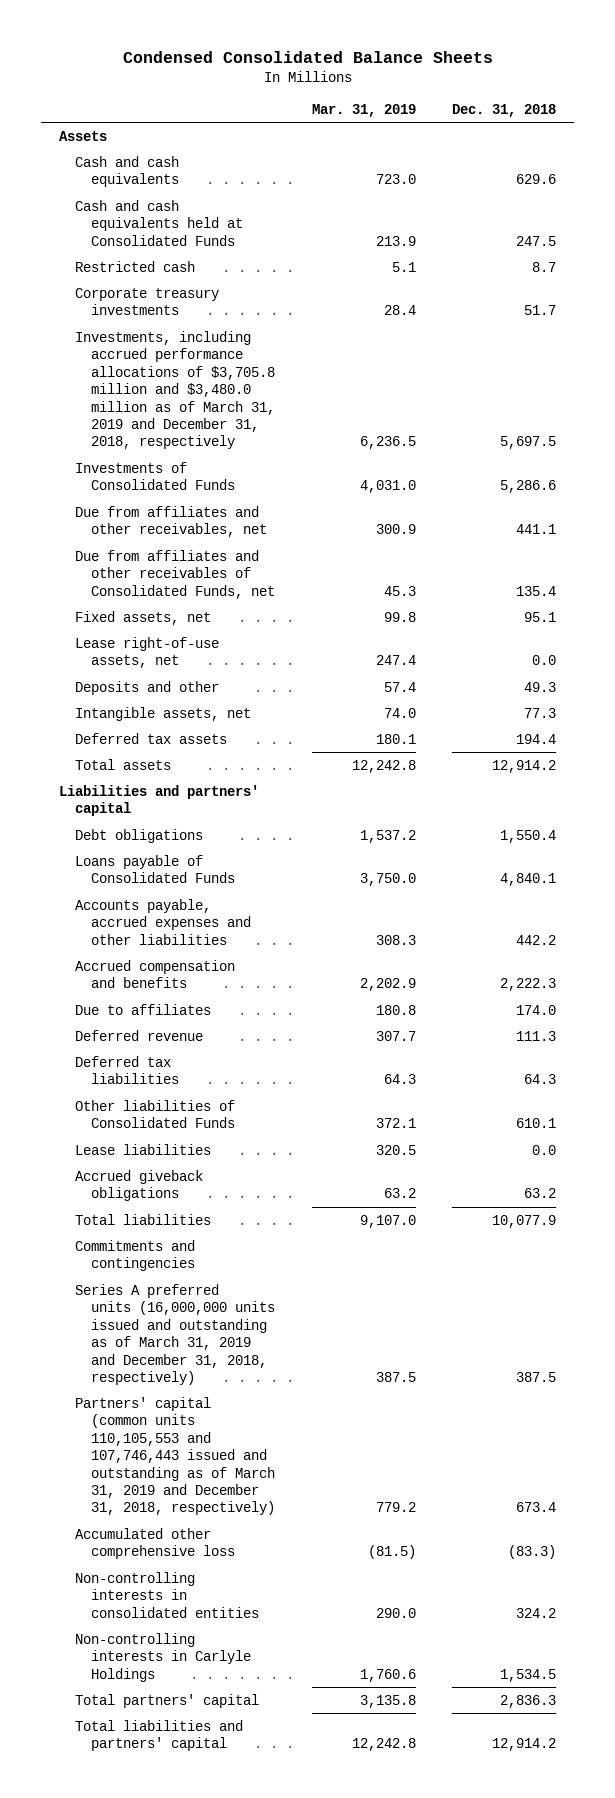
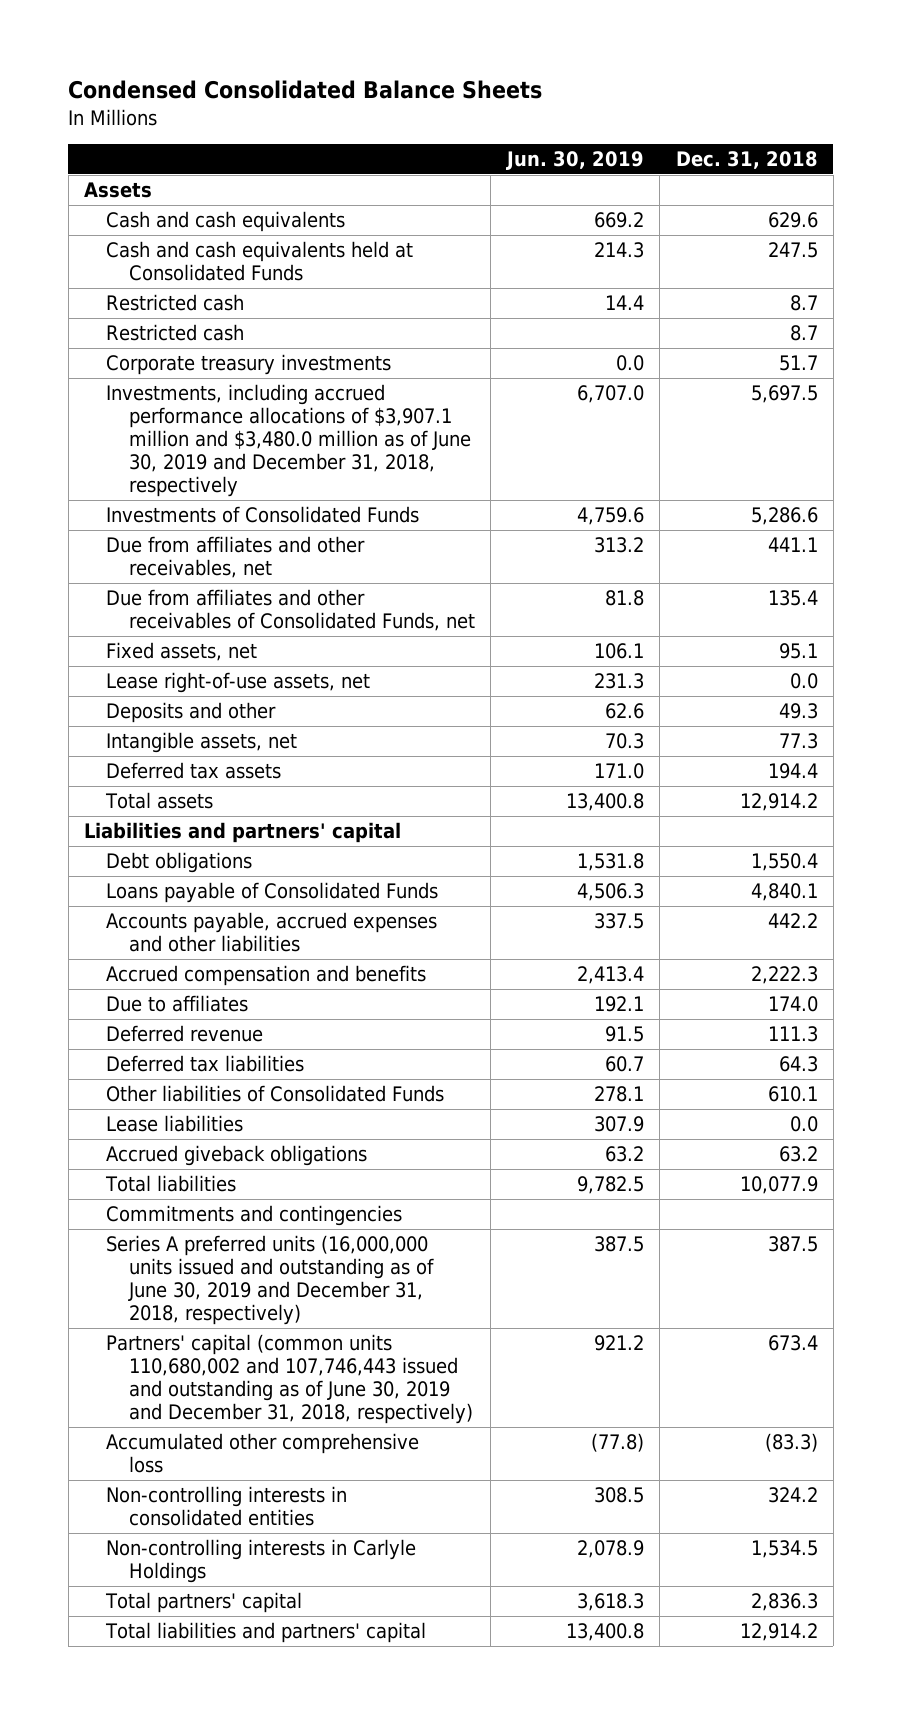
[311,103,416,117] Mar. 31, 2019 -> none
none -> [505,151,644,171] Jun. 30, 2019
none -> [106,323,245,341] Restricted cash
[75,330,276,450] Investments, including accrued performance allocations of $3,705.8 million and $3,480.0 million as of March 31, 2019 and December 31, 2018, respectively -> [106,383,471,498] Investments, including accrued performance allocations of $3,907.1 million and $3,480.0 million as of June 30, 2019 and December 31, 2018, respectively
[75,1283,276,1385] Series A preferred units (16,000,000 units issued and outstanding as of March 31, 2019 and December 31, 2018, respectively) -> [106,1234,434,1326] Series A preferred units (16,000,000 units issued and outstanding as of June 30, 2019 and December 31, 2018, respectively)
[75,1396,276,1516] Partners' capital (common units 110,105,553 and 107,746,443 issued and outstanding as of March 31, 2019 and December 31, 2018, respectively) -> [106,1333,473,1425] Partners' capital (common units 110,680,002 and 107,746,443 issued and outstanding as of June 30, 2019 and December 31, 2018, respectively)

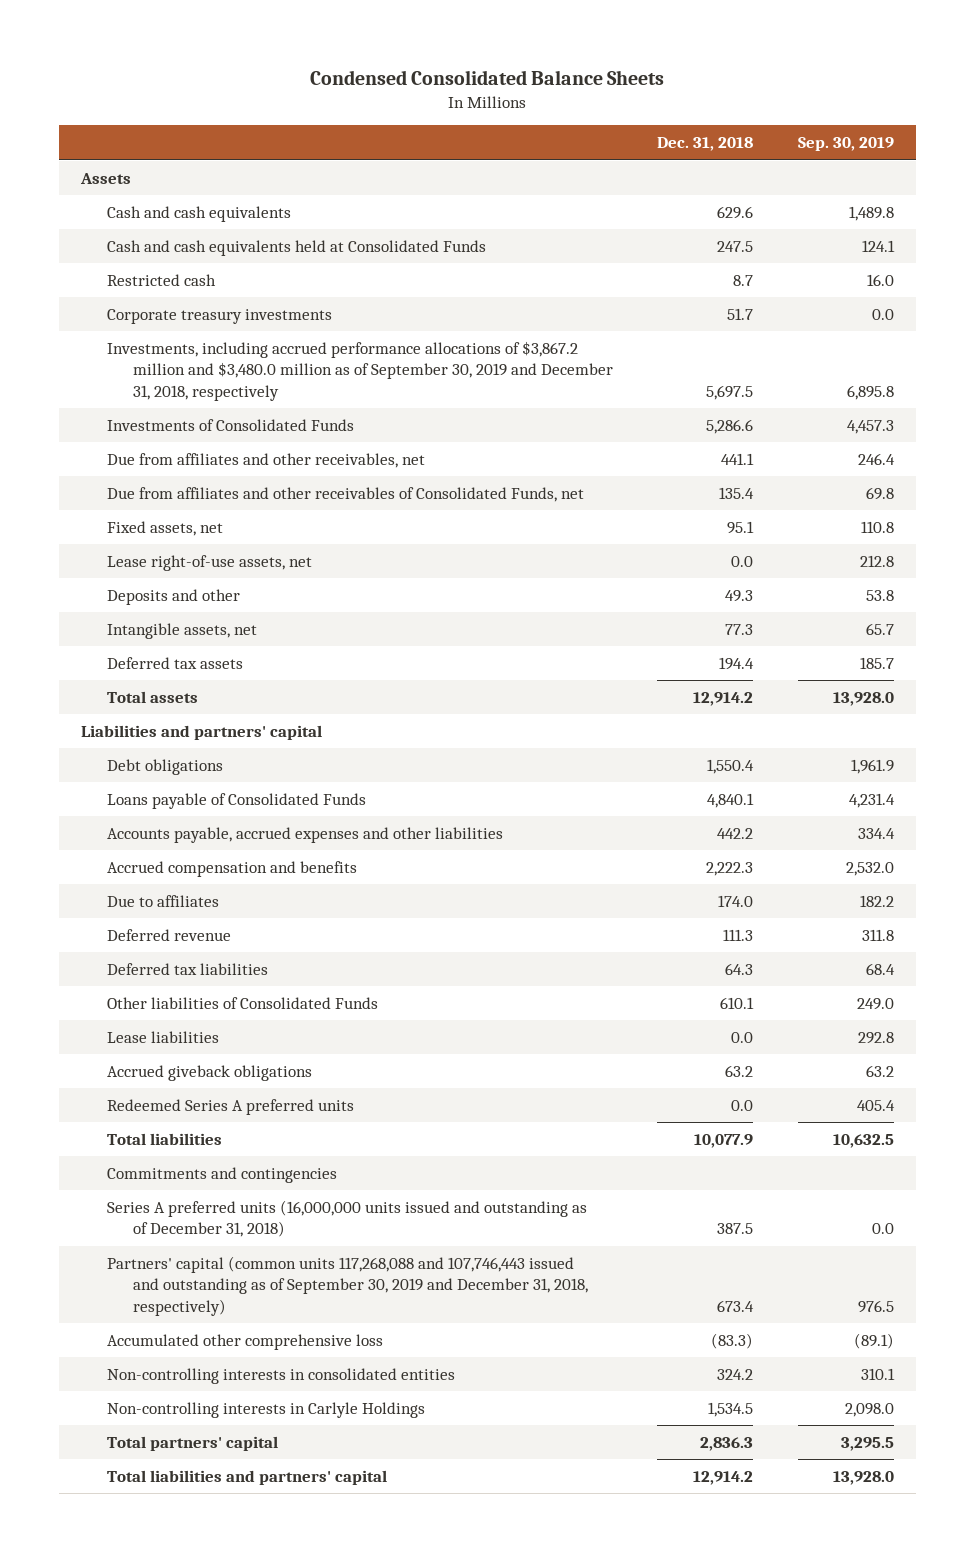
[505,151,644,171] Jun. 30, 2019 -> none
none -> [797,137,894,152] Sep. 30, 2019
[106,323,245,341] Restricted cash -> none
[106,383,471,498] Investments, including accrued performance allocations of $3,907.1 million and $3,480.0 million as of June 30, 2019 and December 31, 2018, respectively -> [106,340,613,401] Investments, including accrued performance allocations of $3,867.2 million and $3,480.0 million as of September 30, 2019 and December 31, 2018, respectively
none -> [106,1098,354,1115] Redeemed Series A preferred units
[106,1234,434,1326] Series A preferred units (16,000,000 units issued and outstanding as of June 30, 2019 and December 31, 2018, respectively) -> [106,1199,587,1238] Series A preferred units (16,000,000 units issued and outstanding as of December 31, 2018)
[106,1333,473,1425] Partners' capital (common units 110,680,002 and 107,746,443 issued and outstanding as of June 30, 2019 and December 31, 2018, respectively) -> [106,1255,588,1316] Partners' capital (common units 117,268,088 and 107,746,443 issued and outstanding as of September 30, 2019 and December 31, 2018, respectively)

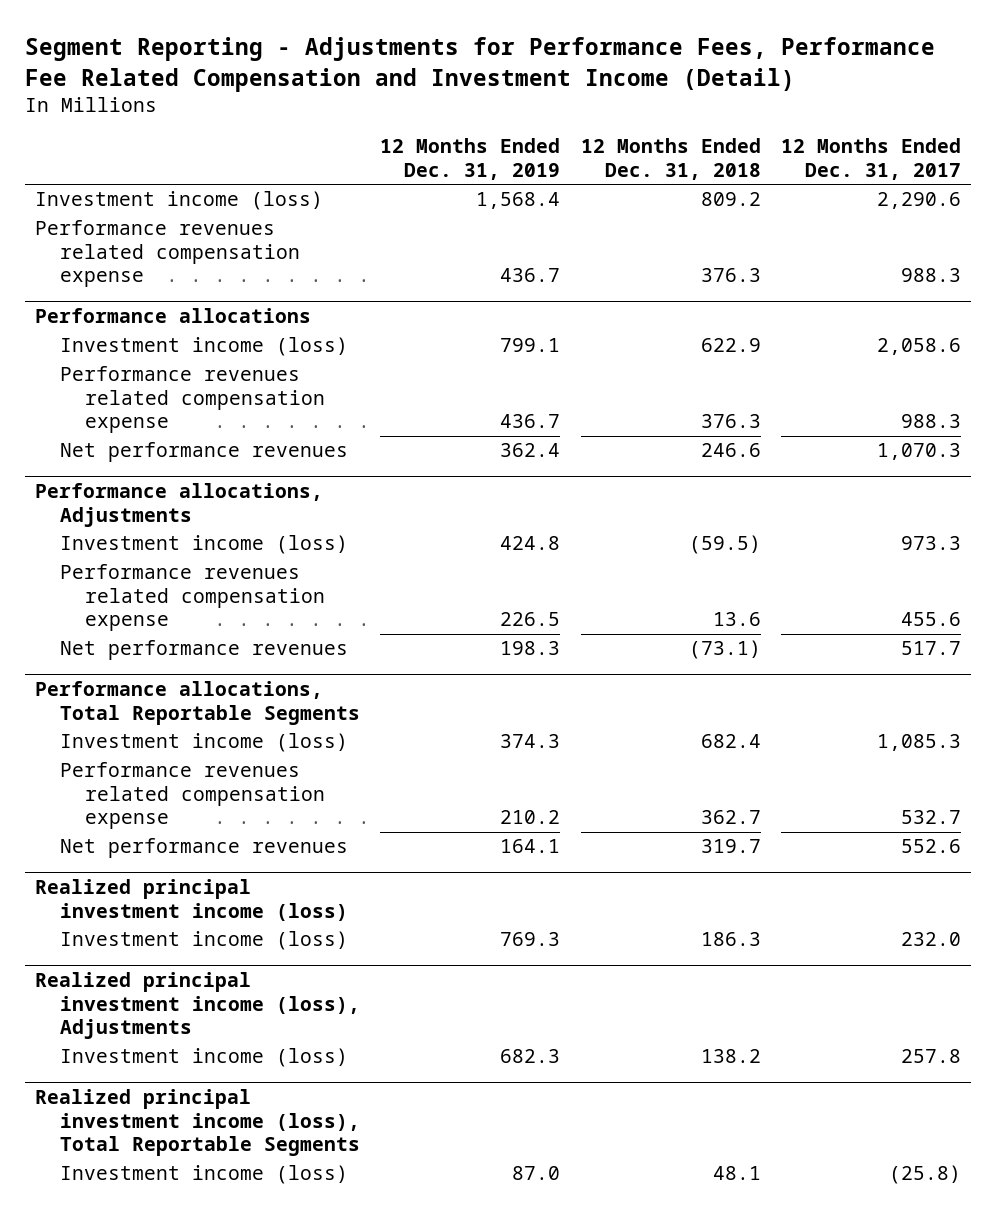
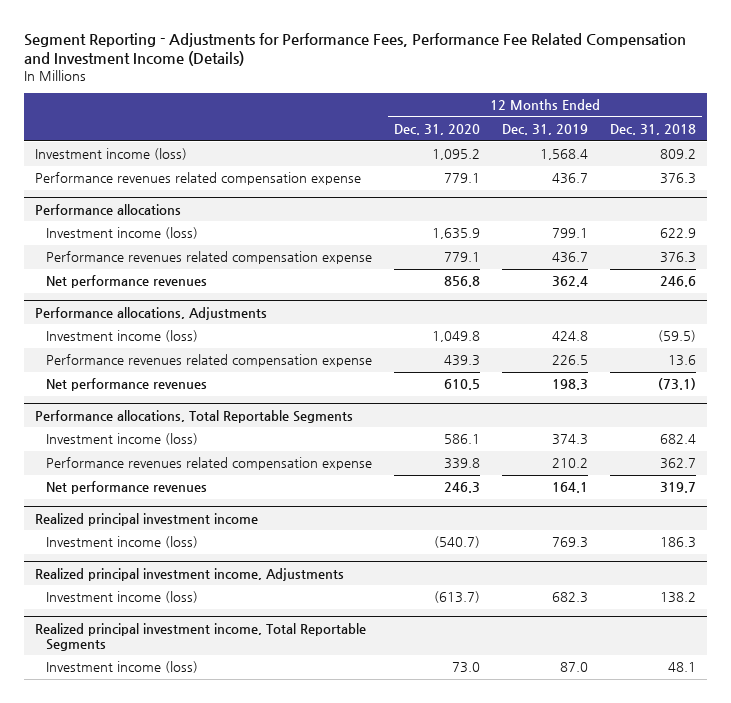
[24,37,935,92] Segment Reporting - Adjustments for Performance Fees, Performance Fee Related Compensation and Investment Income (Detail) -> [24,32,687,67] Segment Reporting - Adjustments for Performance Fees, Performance Fee Related Compensation and Investment Income (Details)
[780,138,961,180] 12 Months Ended Dec. 31, 2017 -> none
none -> [393,123,480,135] Dec. 31, 2020
[34,879,348,921] Realized principal investment income (loss) -> [35,512,259,526] Realized principal investment income
[34,972,360,1040] Realized principal investment income (loss), Adjustments -> [35,567,345,581] Realized principal investment income, Adjustments
[34,1089,360,1157] Realized principal investment income (loss), Total Reportable Segments -> [35,622,367,651] Realized principal investment income, Total Reportable Segments

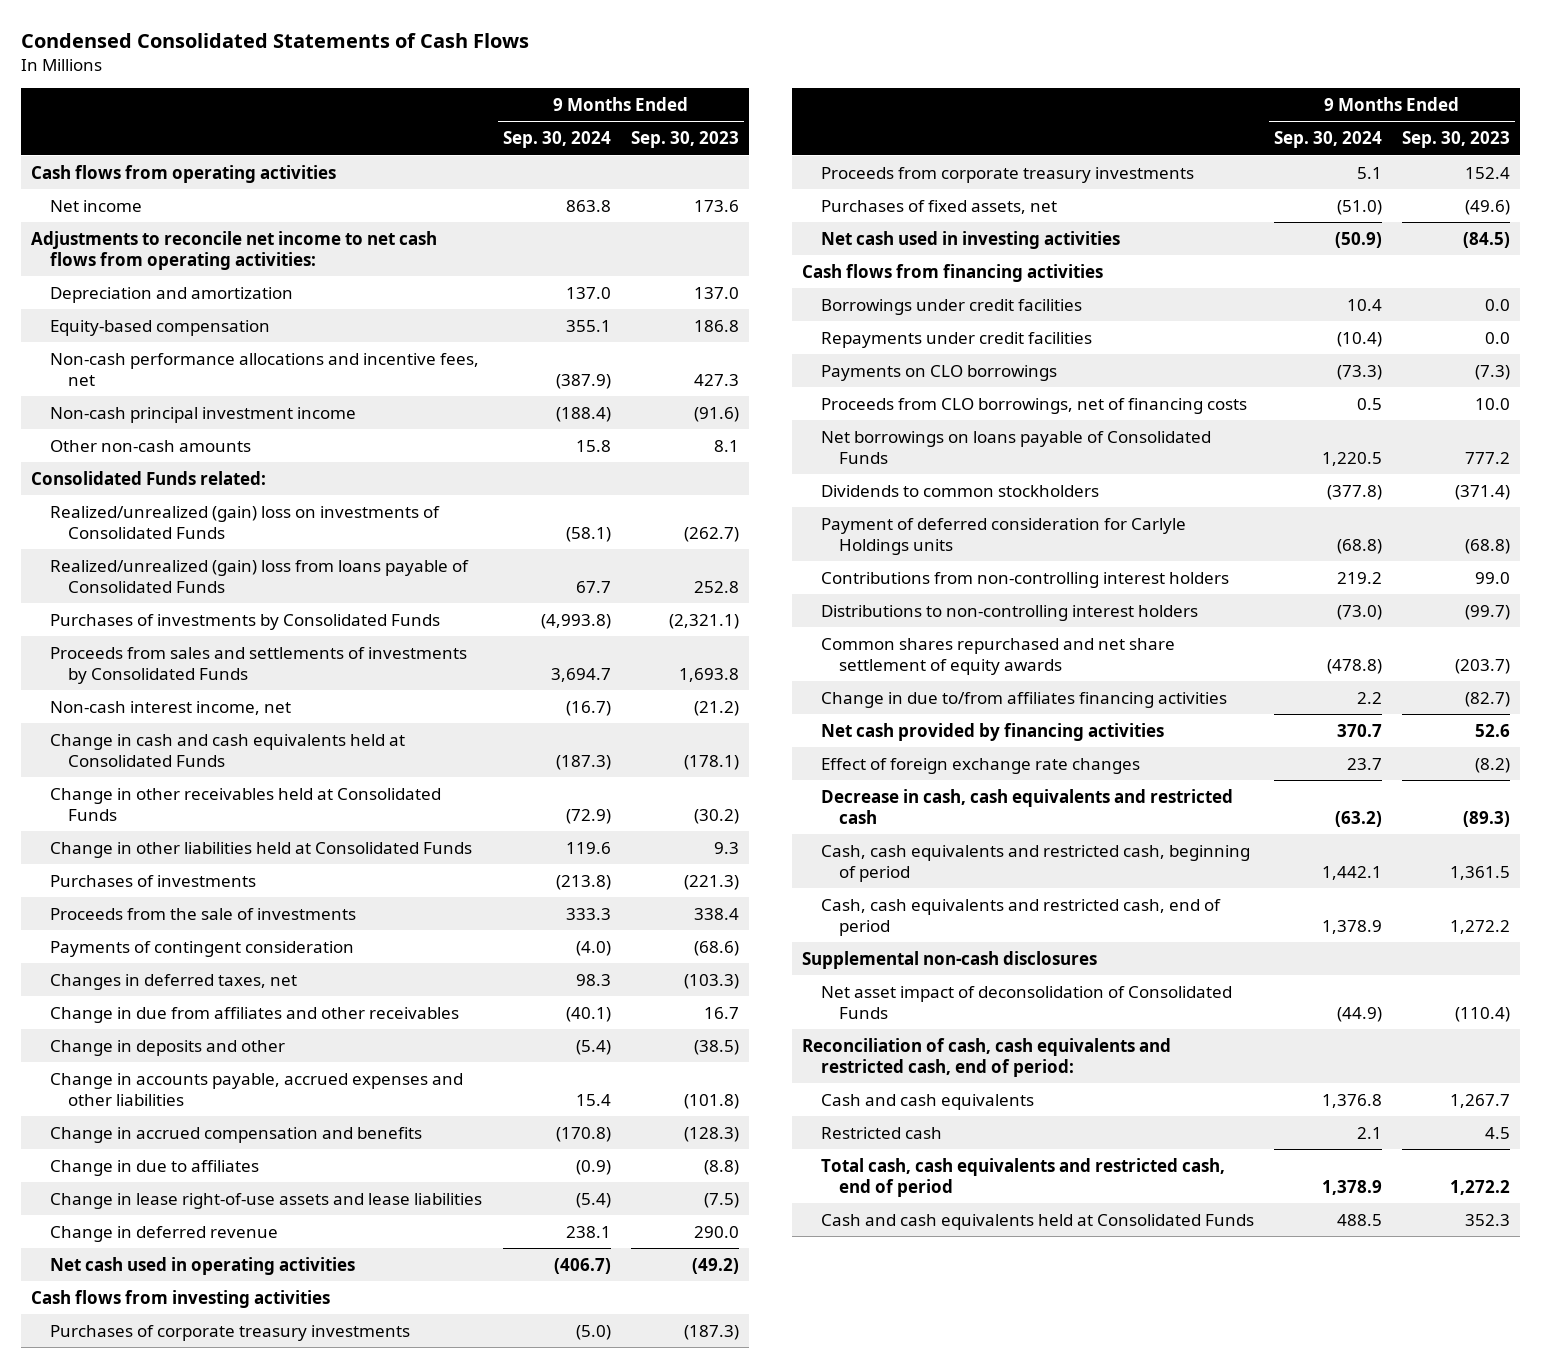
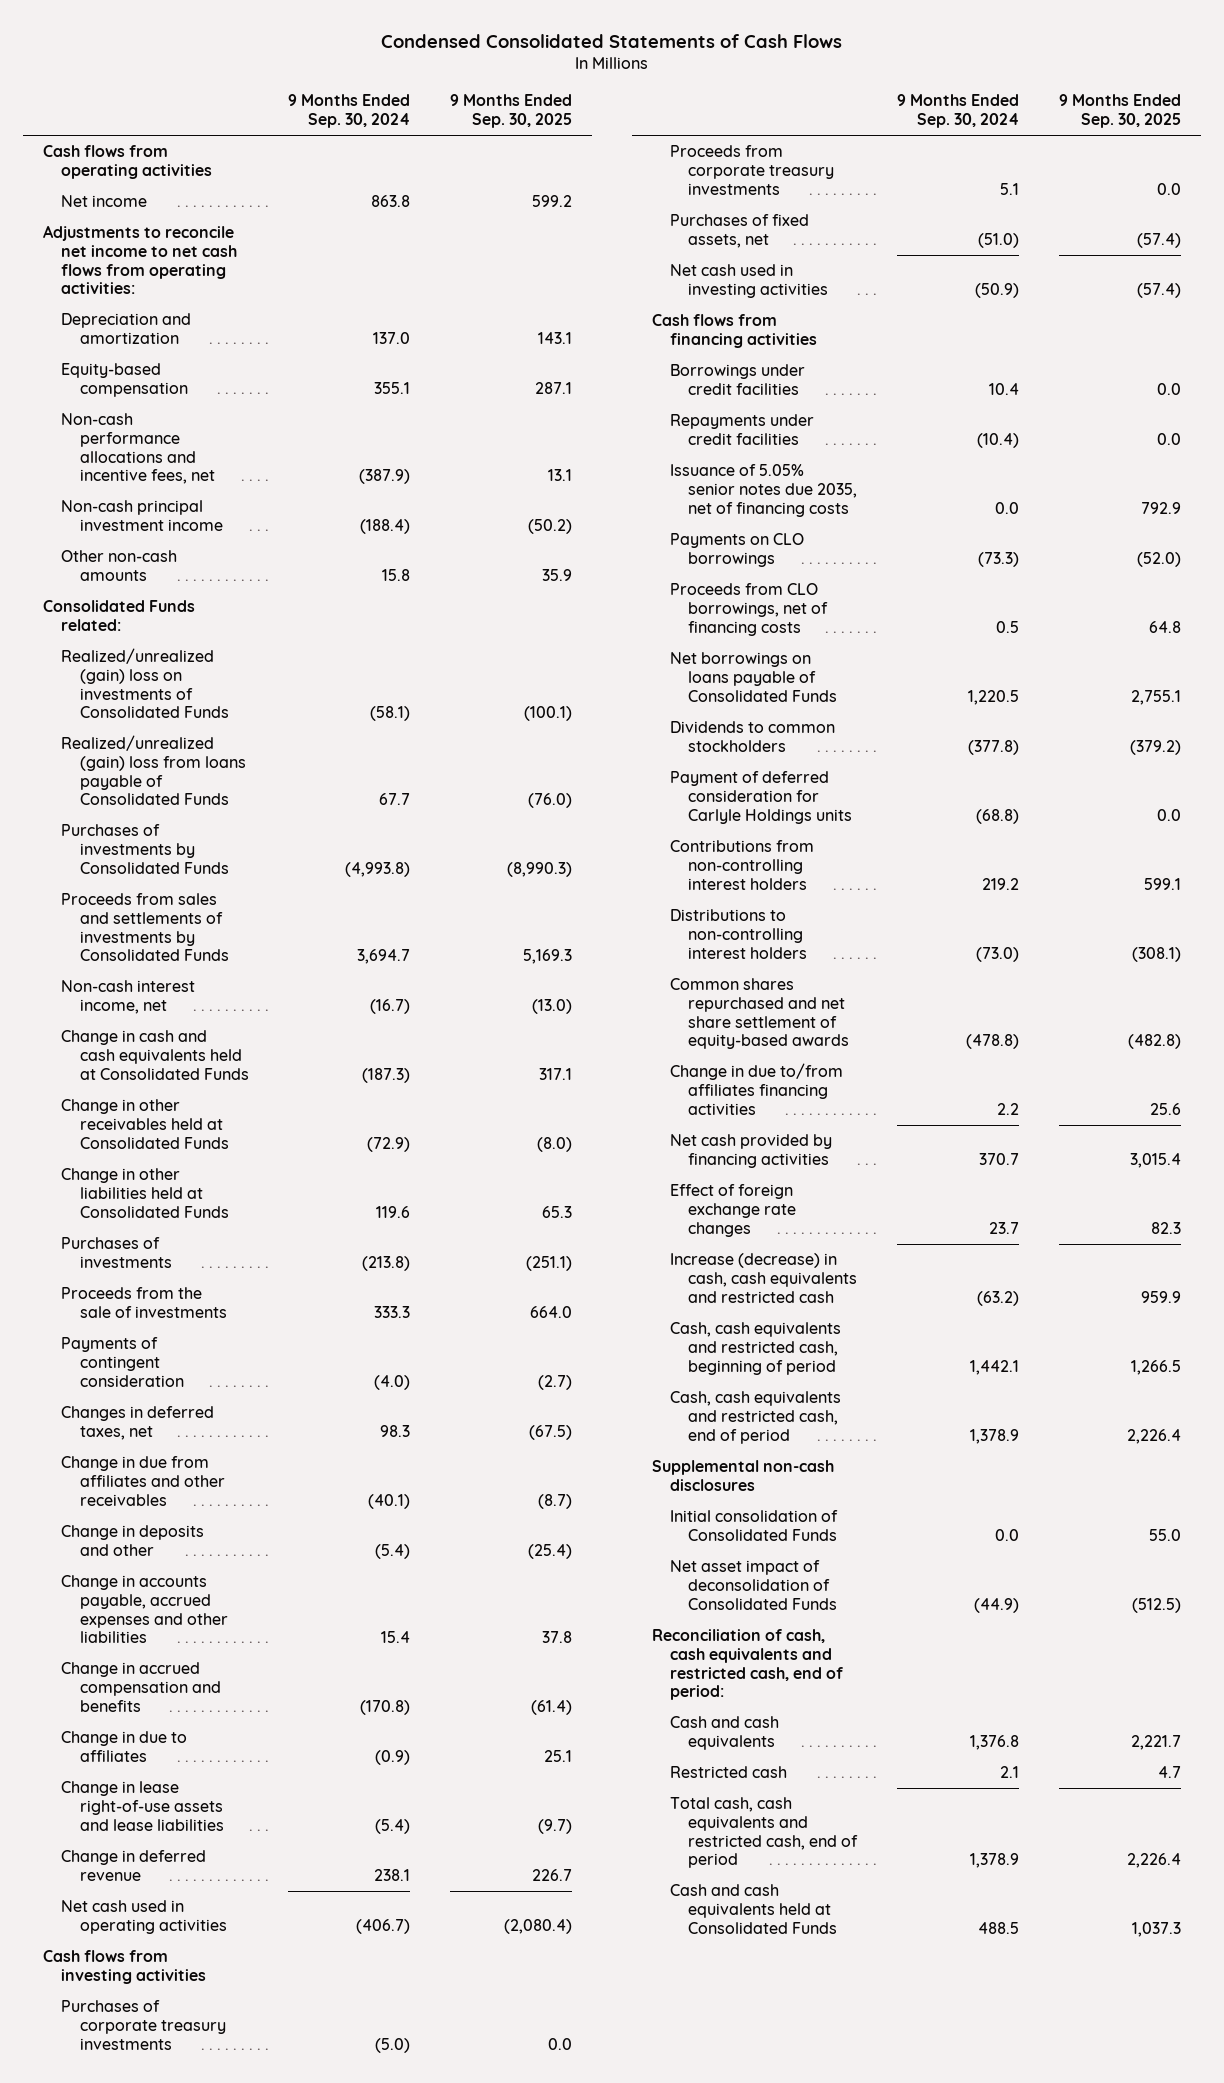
[630,131,739,149] Sep. 30, 2023 -> none
none -> [450,94,573,129] 9 Months Ended Sep. 30, 2025
none -> [670,464,858,517] Issuance of 5.05% senior notes due 2035, net of financing costs
[820,637,1175,676] Common shares repurchased and net share settlement of equity awards -> [670,978,850,1050] Common shares repurchased and net share settlement of equity-based awards
[820,788,1233,825] Decrease in cash, cash equivalents and restricted cash -> [670,1253,858,1303] Increase (decrease) in cash, cash equivalents and restricted cash
none -> [670,1510,839,1541] Initial consolidation of Consolidated Funds

